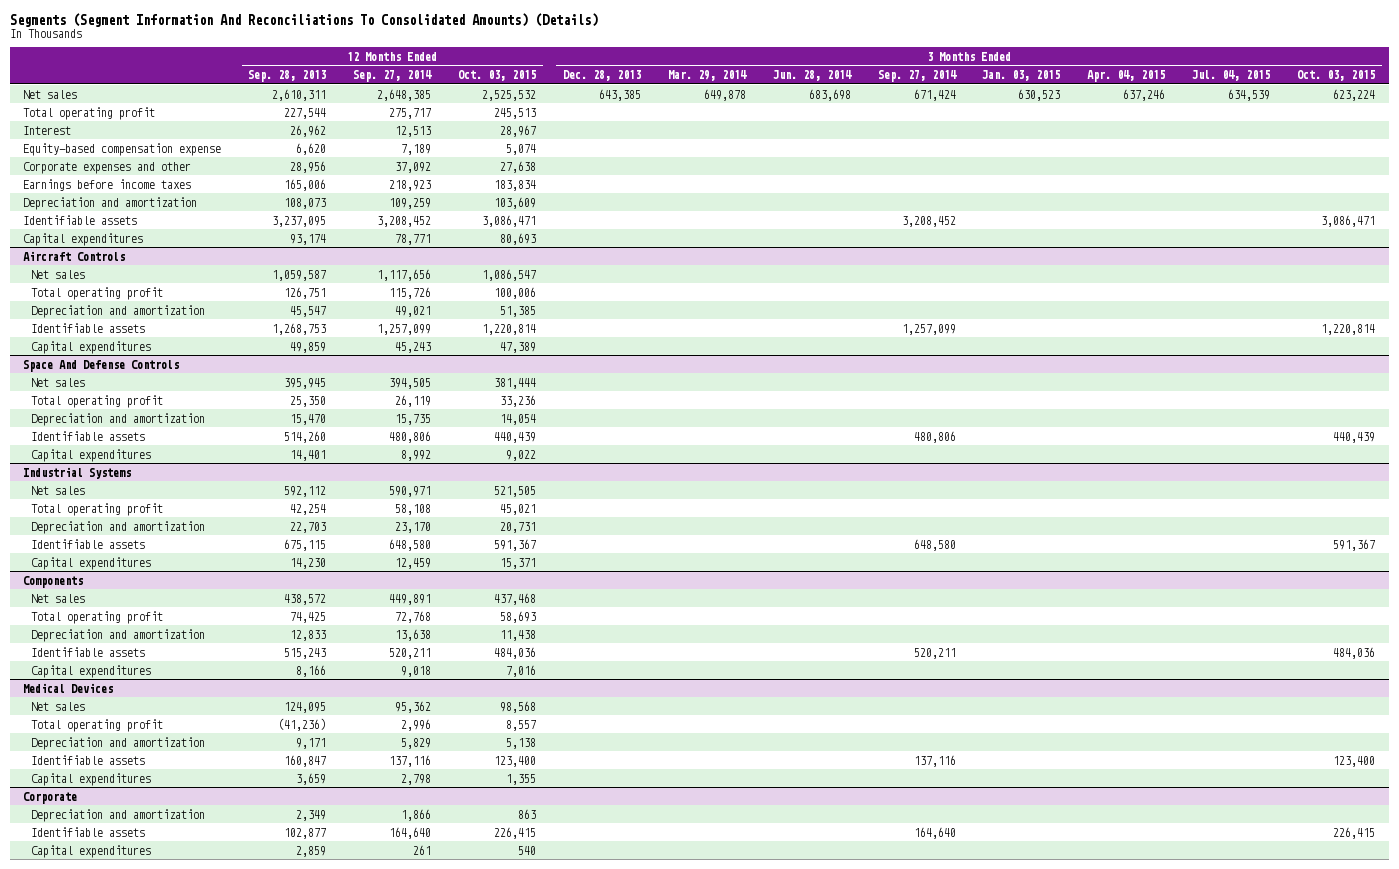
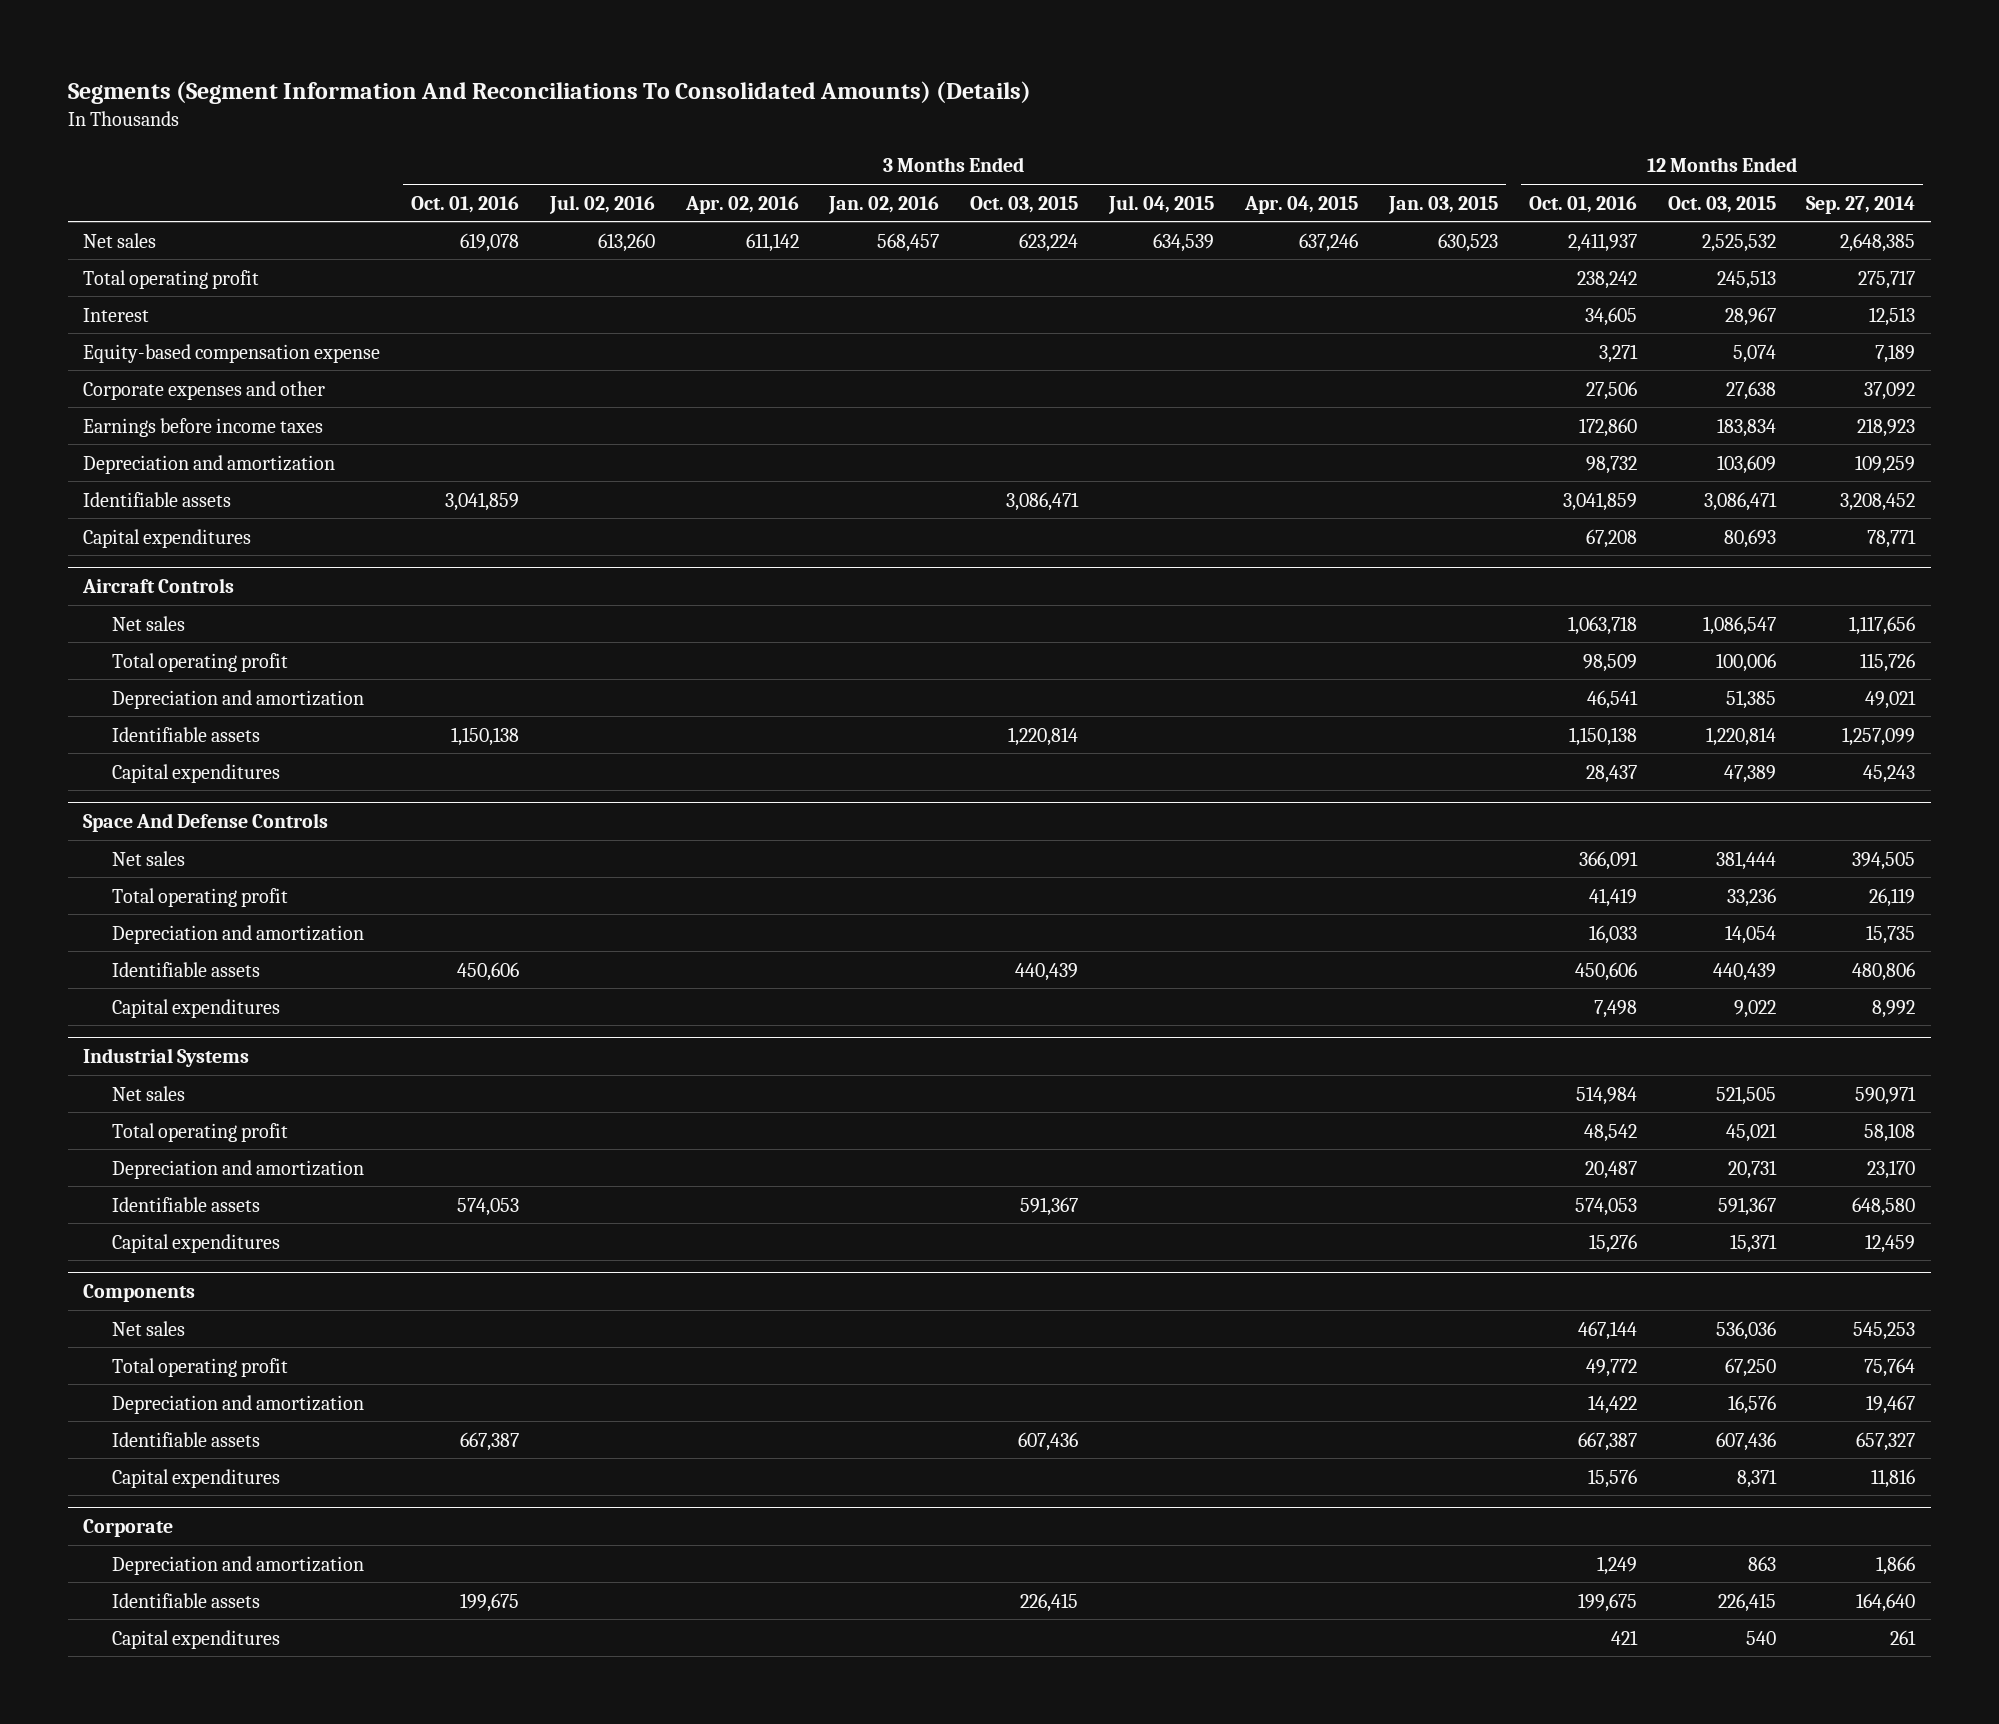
[248,70,327,83] Sep. 28, 2013 -> none
[562,70,641,82] Dec. 28, 2013 -> none
[667,70,747,82] Mar. 29, 2014 -> none
[772,70,852,82] Jun. 28, 2014 -> none
[877,70,957,83] Sep. 27, 2014 -> none
none -> [410,195,519,213] Oct. 01, 2016
none -> [548,194,655,214] Jul. 02, 2016
none -> [684,195,799,214] Apr. 02, 2016
none -> [828,195,940,214] Jan. 02, 2016
none -> [1528,195,1637,213] Oct. 01, 2016
[23,682,114,693] Medical Devices -> none
[31,701,86,711] Net sales -> none
[31,718,164,732] Total operating profit -> none
[31,736,206,750] Depreciation and amortization -> none
[31,754,146,765] Identifiable assets -> none
[31,772,152,786] Capital expenditures -> none
[389,593,432,605] 449,891 -> [1853,1321,1916,1340] 545,253
[494,592,537,605] 437,468 -> [1715,1320,1776,1340] 536,036
[395,610,432,623] 72,768 -> [1864,1357,1916,1377] 75,764
[500,610,537,623] 58,693 -> [1724,1357,1776,1377] 67,250
[395,628,432,641] 13,638 -> [1866,1394,1916,1414] 19,467
[500,629,537,641] 11,438 -> [1727,1394,1776,1414] 16,576
[389,647,432,659] 520,211 -> [1856,1431,1916,1451] 657,327
[494,646,537,659] 484,036 -> [1715,1431,1776,1451] 607,436
[1333,646,1376,659] 484,036 -> [1018,1431,1079,1451] 607,436
[401,665,432,677] 9,018 -> [1871,1468,1916,1488] 11,816
[506,664,537,677] 7,016 -> [1736,1468,1777,1488] 8,371

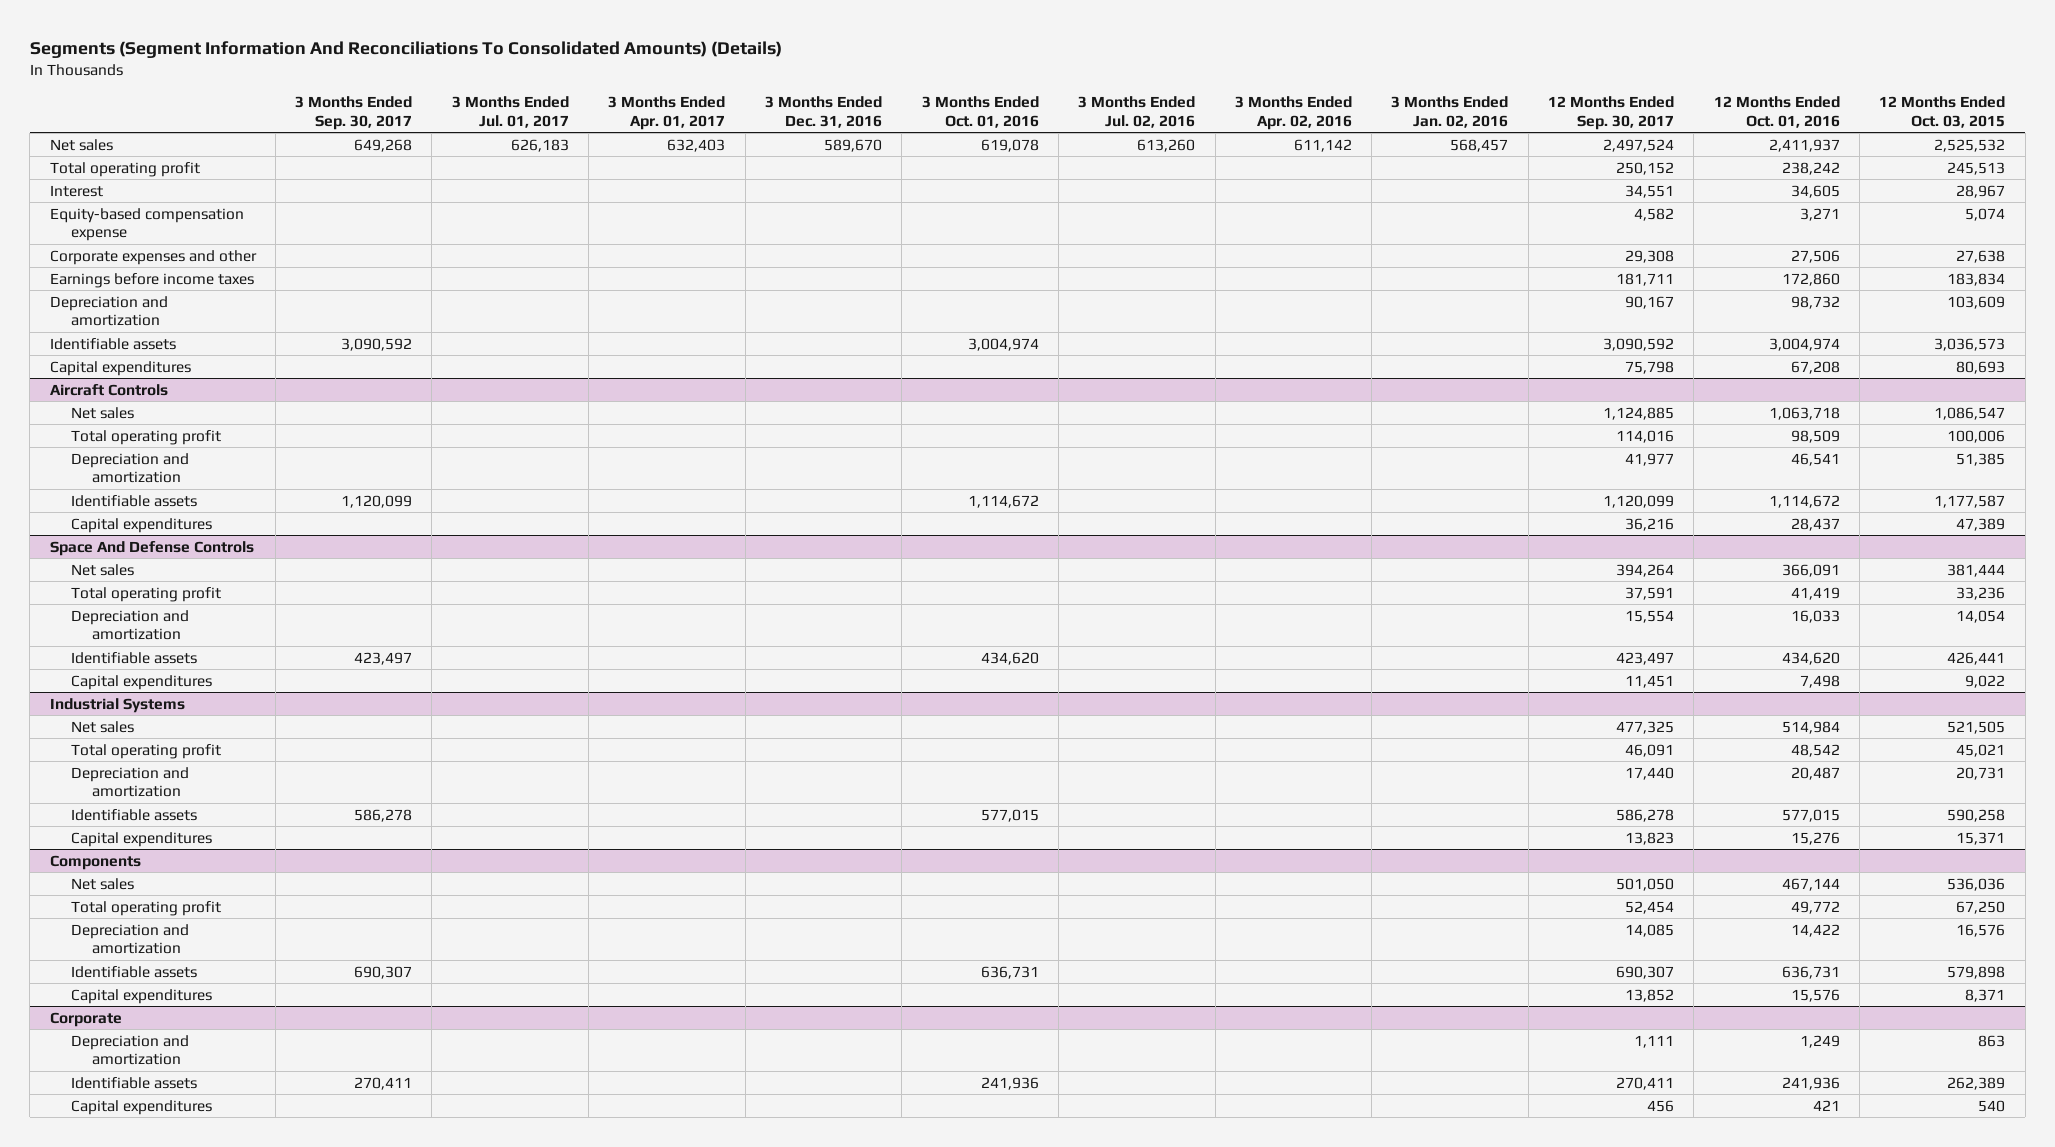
[970,195,1079,213] Oct. 03, 2015 -> none
[1108,194,1215,214] Jul. 04, 2015 -> none
[1244,195,1359,214] Apr. 04, 2015 -> none
[1387,195,1498,214] Jan. 03, 2015 -> none
[1806,195,1916,214] Sep. 27, 2014 -> none
none -> [295,95,413,130] 3 Months Ended Sep. 30, 2017
none -> [451,95,569,128] 3 Months Ended Jul. 01, 2017
none -> [608,95,726,130] 3 Months Ended Apr. 01, 2017
none -> [764,95,882,128] 3 Months Ended Dec. 31, 2016
none -> [1548,95,1675,130] 12 Months Ended Sep. 30, 2017
[444,491,519,511] 3,041,859 -> [967,337,1039,351] 3,004,974
[1562,491,1637,511] 3,041,859 -> [1768,337,1840,351] 3,004,974
[1703,491,1777,511] 3,086,471 -> [1934,337,2006,351] 3,036,573
[450,726,519,746] 1,150,138 -> [967,494,1039,508] 1,114,672
[1568,726,1637,746] 1,150,138 -> [1768,494,1840,508] 1,114,672
[1705,726,1776,746] 1,220,814 -> [1934,494,2006,508] 1,177,587
[456,961,519,981] 450,606 -> [980,651,1039,665] 434,620
[1574,961,1637,981] 450,606 -> [1781,651,1840,665] 434,620
[1712,962,1776,981] 440,439 -> [1947,651,2006,665] 426,441
[456,1197,519,1216] 574,053 -> [980,808,1039,822] 577,015
[1574,1197,1637,1216] 574,053 -> [1781,808,1840,822] 577,015
[1717,1196,1776,1216] 591,367 -> [1947,808,2006,822] 590,258
[459,1431,519,1451] 667,387 -> [980,965,1039,979] 636,731
[1577,1431,1637,1451] 667,387 -> [1781,965,1840,979] 636,731
[1715,1431,1776,1451] 607,436 -> [1947,965,2006,979] 579,898
[459,1592,519,1612] 199,675 -> [980,1076,1039,1090] 241,936
[1577,1592,1637,1612] 199,675 -> [1781,1076,1840,1090] 241,936
[1717,1592,1776,1612] 226,415 -> [1947,1076,2006,1090] 262,389

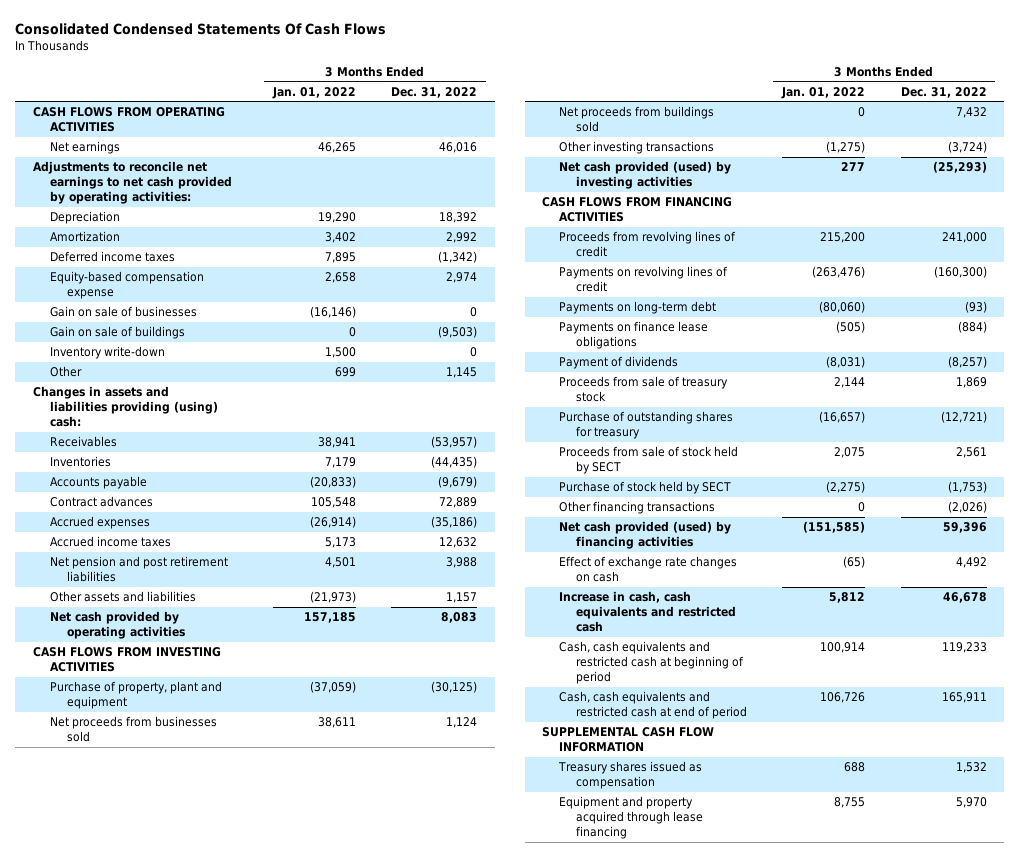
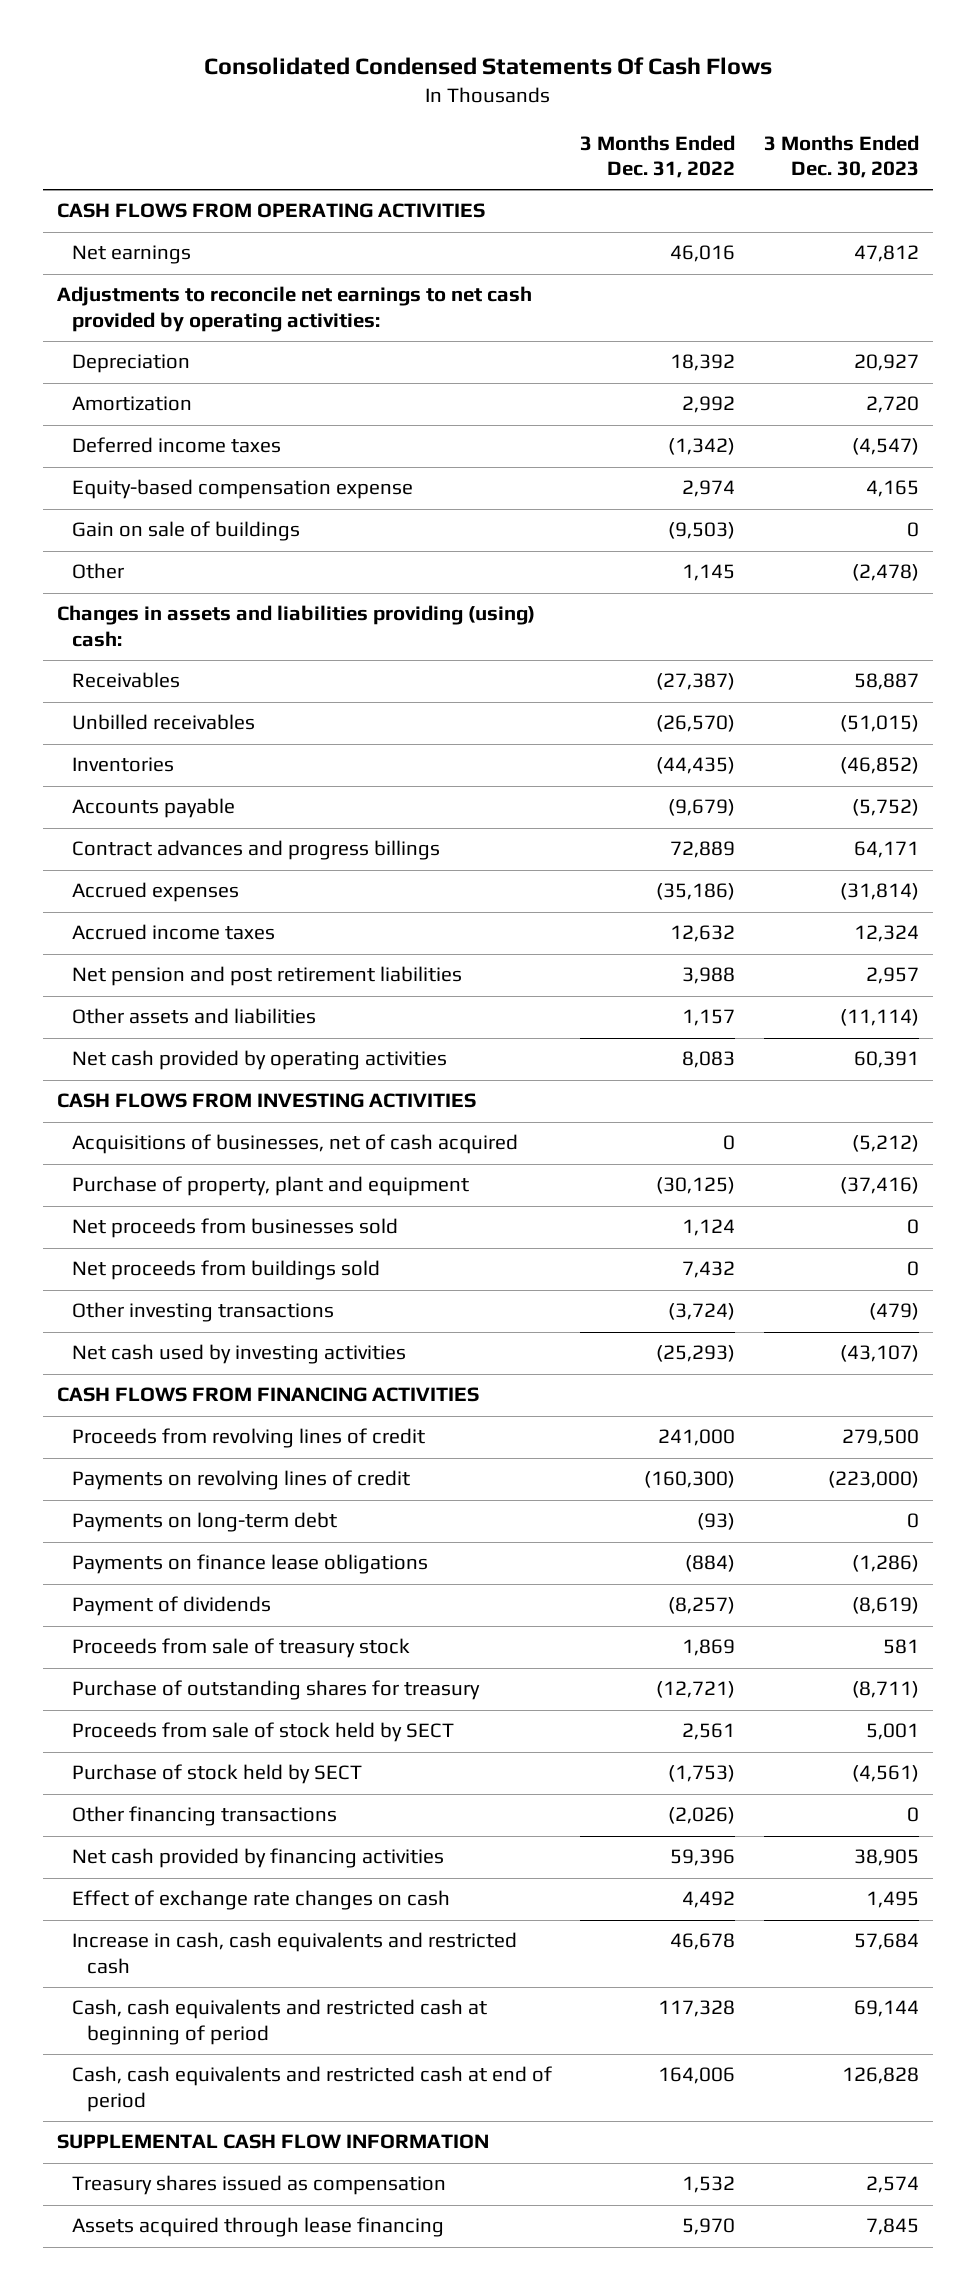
[272,86,357,99] Jan. 01, 2022 -> none
none -> [763,134,919,179] 3 Months Ended Dec. 30, 2023
[49,306,197,318] Gain on sale of businesses -> none
[49,346,165,360] Inventory write-down -> none
[431,436,478,449] (53,957) -> [656,673,736,691] (27,387)
none -> [72,714,256,731] Unbilled receivables
[49,496,153,508] Contract advances -> [72,840,441,861] Contract advances and progress billings
none -> [72,1134,519,1155] Acquisitions of businesses, net of cash acquired
[559,161,732,190] Net cash provided (used) by investing activities -> [72,1344,407,1365] Net cash used by investing activities
[559,521,732,550] Net cash provided (used) by financing activities -> [72,1848,445,1869] Net cash provided by financing activities
[941,642,987,654] 119,233 -> [658,2000,736,2018] 117,328
[941,692,987,704] 165,911 -> [658,2067,736,2085] 164,006
[559,796,703,840] Equipment and property acquired through lease financing -> [72,2217,445,2238] Assets acquired through lease financing

